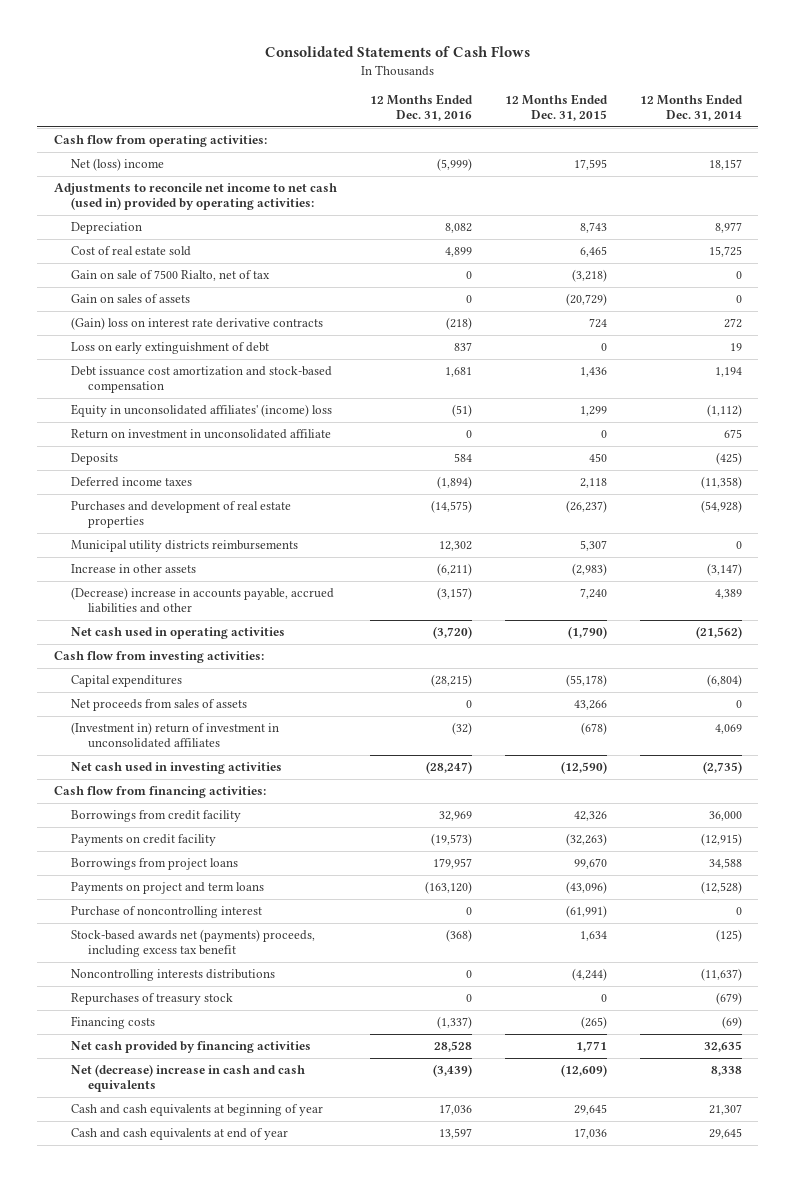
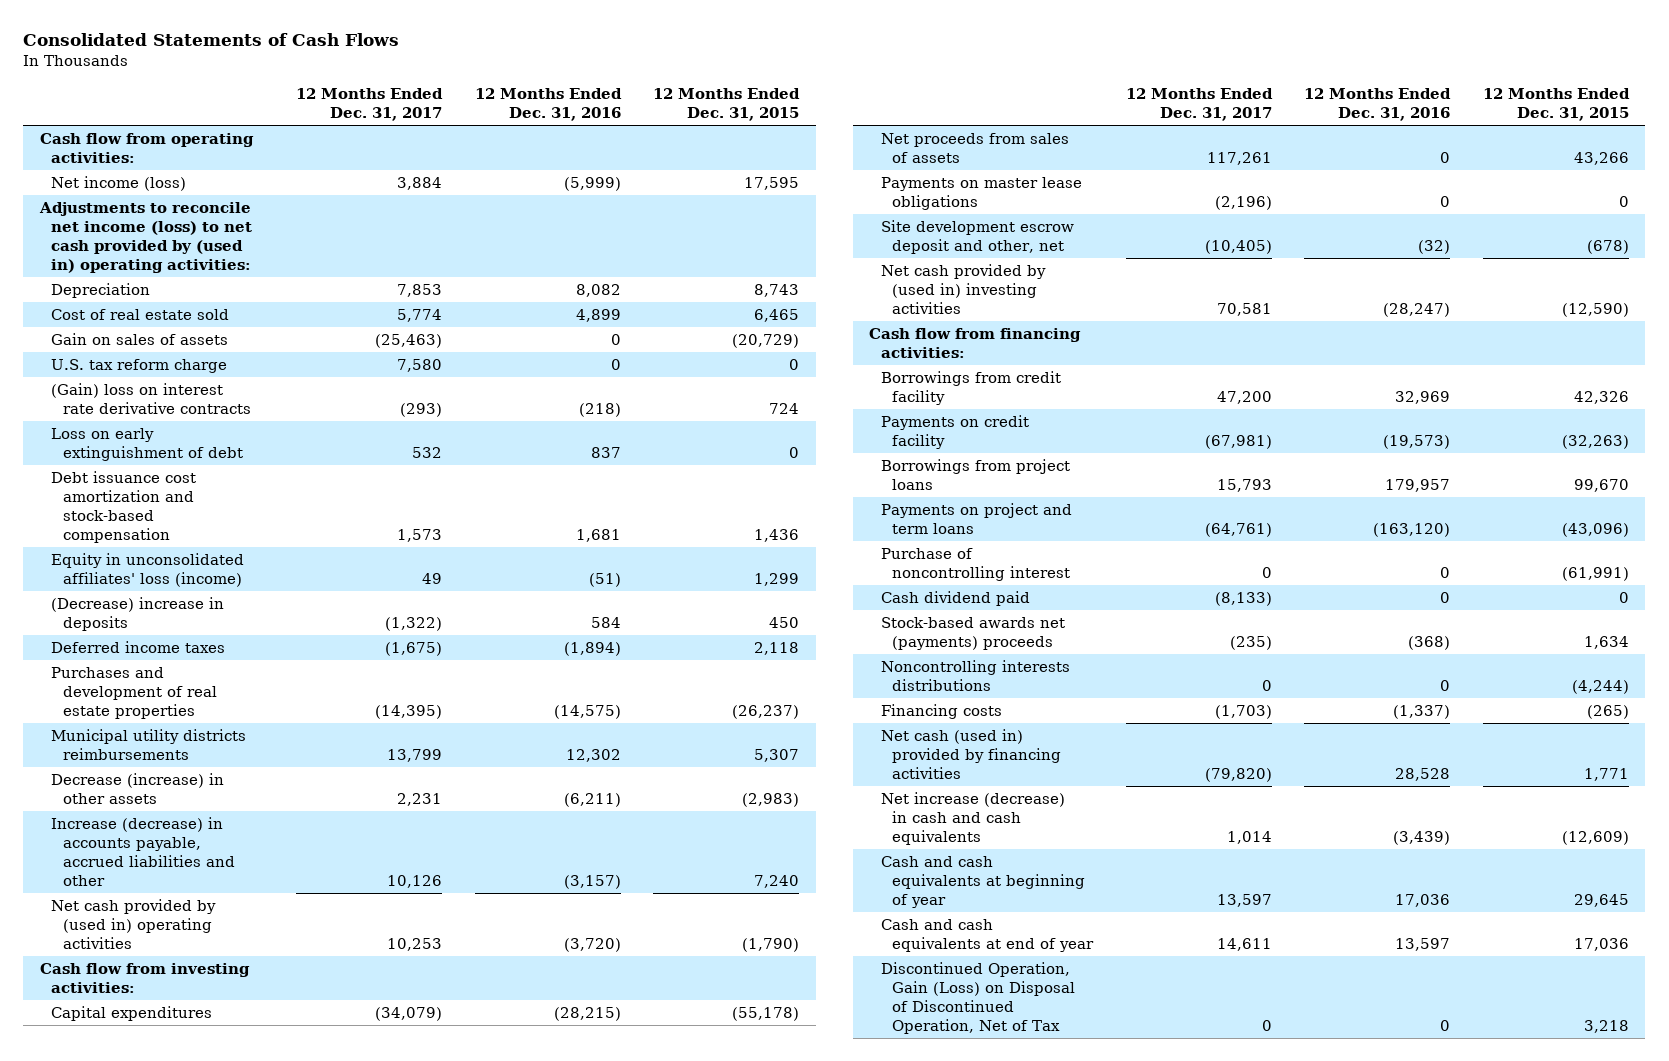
[639,94,743,121] 12 Months Ended Dec. 31, 2014 -> none
none -> [296,88,444,122] 12 Months Ended Dec. 31, 2017
[70,158,164,172] Net (loss) income -> [51,175,187,191] Net income (loss)
[53,183,337,211] Adjustments to reconcile net income to net cash (used in) provided by operating activities: -> [38,201,253,274] Adjustments to reconcile net income (loss) to net cash provided by (used in) operating activities:
[70,270,270,282] Gain on sale of 7500 Rialto, net of tax -> none
none -> [51,358,228,373] U.S. tax reform charge
[70,429,331,440] Return on investment in unconsolidated affiliate -> none
[70,404,332,418] Equity in unconsolidated affiliates' (income) loss -> [51,552,245,587] Equity in unconsolidated affiliates' loss (income)
[70,453,118,466] Deposits -> [51,596,225,631] (Decrease) increase in deposits
[70,564,196,574] Increase in other assets -> [51,772,225,804] Decrease (increase) in other assets
[70,587,334,614] (Decrease) increase in accounts payable, accrued liabilities and other -> [51,816,235,887] Increase (decrease) in accounts payable, accrued liabilities and other
[70,627,285,640] Net cash used in operating activities -> [51,898,217,949] Net cash provided by (used in) operating activities
none -> [880,176,1082,210] Payments on master lease obligations
[70,722,279,749] (Investment in) return of investment in unconsolidated affiliates -> [880,219,1074,254] Site development escrow deposit and other, net
[70,762,282,775] Net cash used in investing activities -> [880,263,1046,314] Net cash provided by (used in) investing activities
none -> [880,590,1030,606] Cash dividend paid
[70,929,315,958] Stock-based awards net (payments) proceeds, including excess tax benefit -> [880,616,1065,650] Stock-based awards net (payments) proceeds
[70,993,233,1006] Repurchases of treasury stock -> none
[70,1041,311,1054] Net cash provided by financing activities -> [880,728,1062,779] Net cash (used in) provided by financing activities
[70,1064,305,1093] Net (decrease) increase in cash and cash equivalents -> [880,791,1065,845] Net increase (decrease) in cash and cash equivalents
none -> [880,961,1076,1035] Discontinued Operation, Gain (Loss) on Disposal of Discontinued Operation, Net of Tax

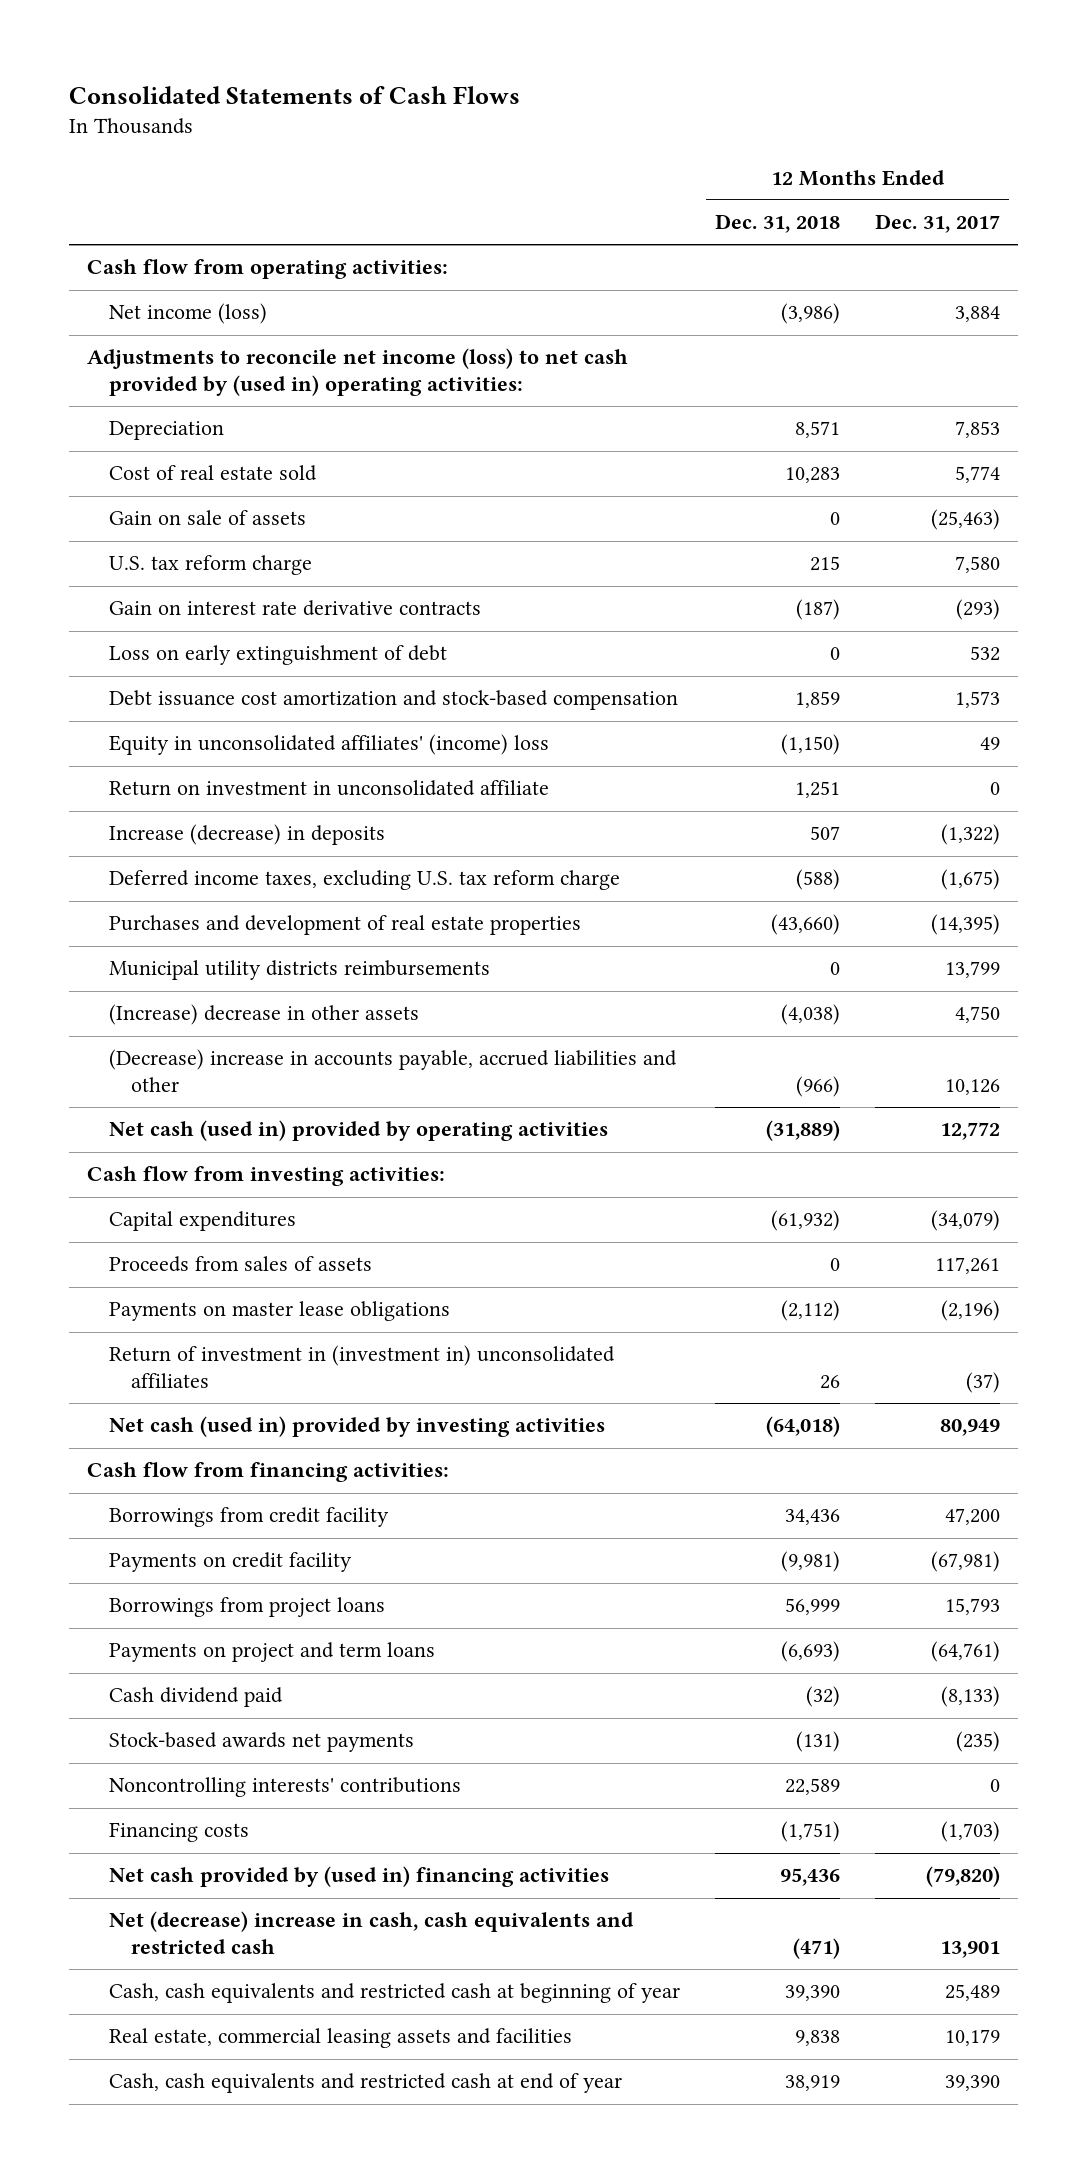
[474,88,622,122] 12 Months Ended Dec. 31, 2016 -> none
[653,88,801,122] 12 Months Ended Dec. 31, 2015 -> none
none -> [715,214,841,234] Dec. 31, 2018
[51,332,229,345] Gain on sales of assets -> [108,510,306,526] Gain on sale of assets
[51,382,251,414] (Gain) loss on interest rate derivative contracts -> [108,600,481,617] Gain on interest rate derivative contracts
[51,552,245,587] Equity in unconsolidated affiliates' loss (income) -> [108,734,549,756] Equity in unconsolidated affiliates' (income) loss
none -> [108,780,549,797] Return on investment in unconsolidated affiliate
[51,596,225,631] (Decrease) increase in deposits -> [108,824,385,846] Increase (decrease) in deposits
[51,640,226,653] Deferred income taxes -> [108,870,620,891] Deferred income taxes, excluding U.S. tax reform charge
[51,772,225,804] Decrease (increase) in other assets -> [108,1004,419,1026] (Increase) decrease in other assets
[397,792,443,806] 2,231 -> [955,1006,1001,1024] 4,750
[51,816,235,887] Increase (decrease) in accounts payable, accrued liabilities and other -> [108,1049,677,1093] (Decrease) increase in accounts payable, accrued liabilities and other
[51,898,217,949] Net cash provided by (used in) operating activities -> [108,1120,608,1142] Net cash (used in) provided by operating activities
[387,937,443,951] 10,253 -> [940,1122,1001,1141] 12,772
[880,132,1069,163] Net proceeds from sales of assets -> [108,1256,372,1273] Proceeds from sales of assets
[880,219,1074,254] Site development escrow deposit and other, net -> none
none -> [108,1345,615,1389] Return of investment in (investment in) unconsolidated affiliates
[880,263,1046,314] Net cash provided by (used in) investing activities -> [108,1416,605,1438] Net cash (used in) provided by investing activities
[1216,302,1272,316] 70,581 -> [940,1419,1001,1437] 80,949
[880,547,1071,581] Purchase of noncontrolling interest -> none
[880,616,1065,650] Stock-based awards net (payments) proceeds -> [108,1732,414,1753] Stock-based awards net payments
[880,659,1070,691] Noncontrolling interests distributions -> [108,1777,461,1798] Noncontrolling interests' contributions
[880,961,1076,1035] Discontinued Operation, Gain (Loss) on Disposal of Discontinued Operation, Net of Tax -> none
[880,728,1062,779] Net cash (used in) provided by financing activities -> [108,1866,609,1888] Net cash provided by (used in) financing activities
[880,791,1065,845] Net increase (decrease) in cash and cash equivalents -> [108,1911,634,1955] Net (decrease) increase in cash, cash equivalents and restricted cash
[1226,830,1272,844] 1,014 -> [940,1941,1001,1959] 13,901
[880,855,1086,908] Cash and cash equivalents at beginning of year -> [108,1983,680,2004] Cash, cash equivalents and restricted cash at beginning of year
[1216,893,1272,907] 13,597 -> [945,1984,1001,2002] 25,489
none -> [108,2028,572,2049] Real estate, commercial leasing assets and facilities
[880,918,1095,952] Cash and cash equivalents at end of year -> [108,2073,622,2094] Cash, cash equivalents and restricted cash at end of year
[1216,937,1272,951] 14,611 -> [945,2075,1001,2092] 39,390

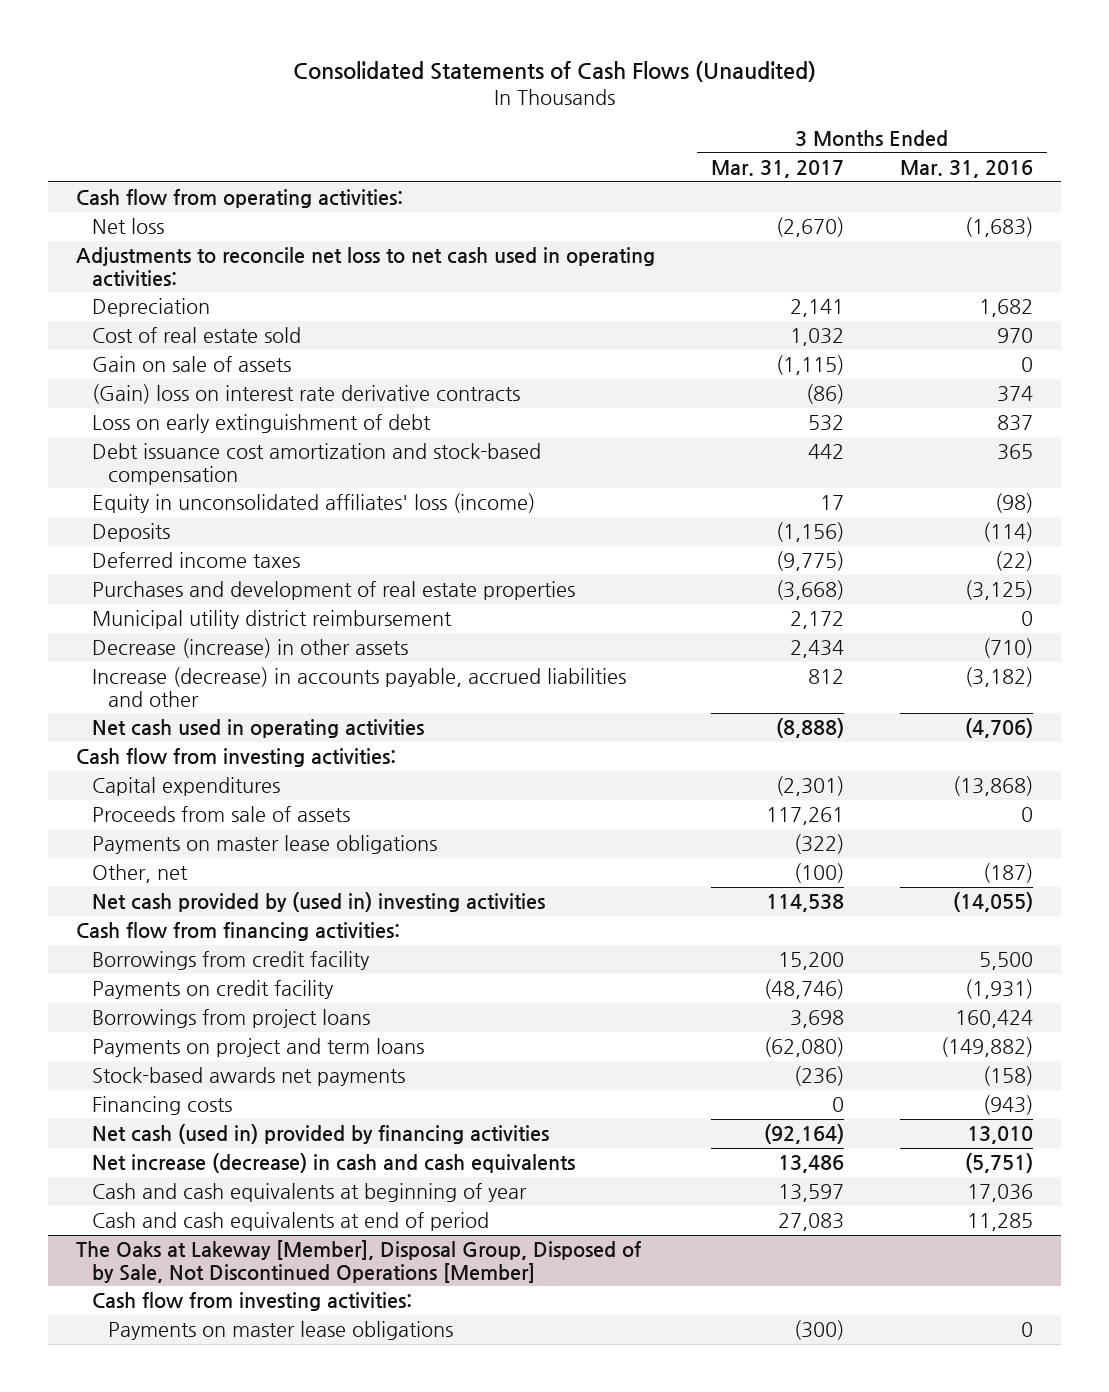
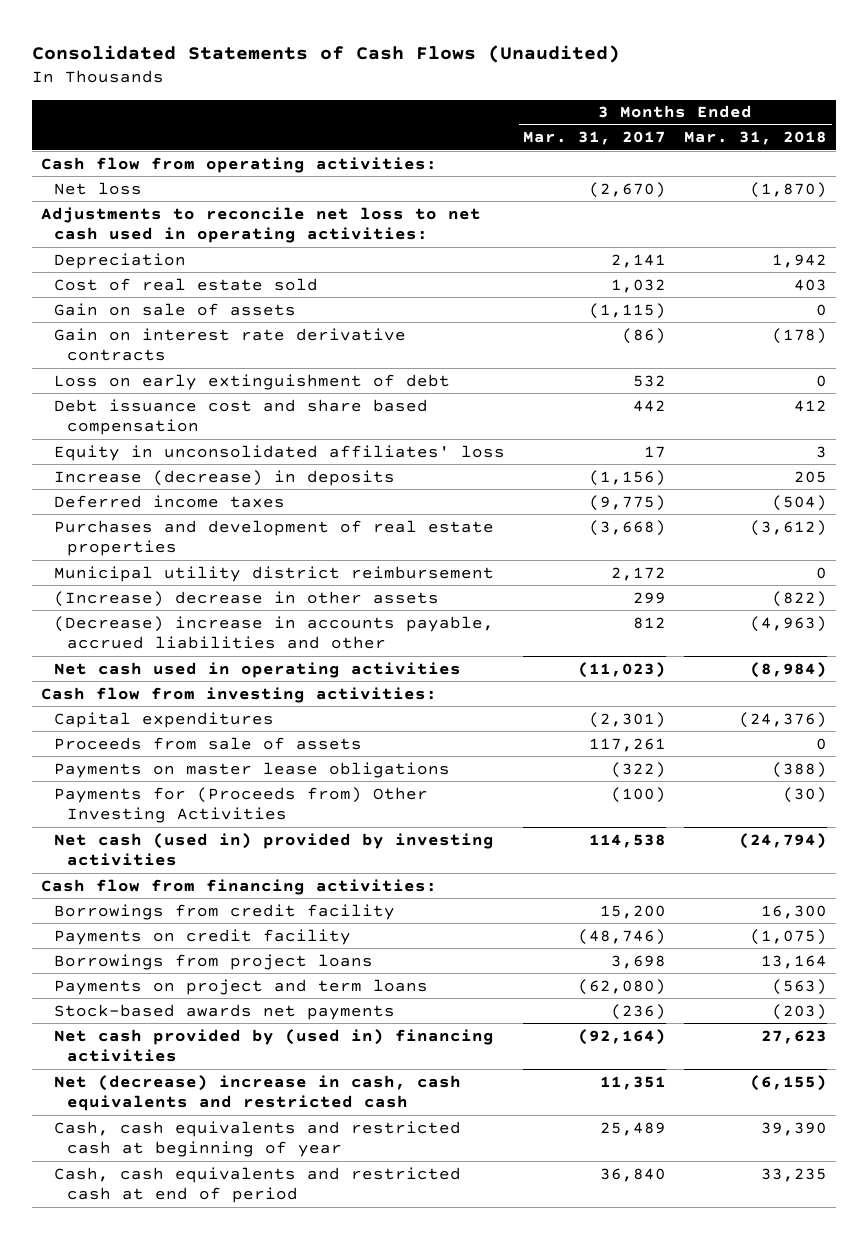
[900,160,1034,179] Mar. 31, 2016 -> none
none -> [684,131,828,146] Mar. 31, 2018
[92,384,521,405] (Gain) loss on interest rate derivative contracts -> [54,327,407,362] Gain on interest rate derivative contracts
[92,443,542,485] Debt issuance cost amortization and stock-based compensation -> [54,398,429,436] Debt issuance cost and share based compensation
[92,493,536,514] Equity in unconsolidated affiliates' loss (income) -> [54,444,506,461] Equity in unconsolidated affiliates' loss
[92,523,171,543] Deposits -> [54,469,396,486] Increase (decrease) in deposits
[92,638,409,659] Decrease (increase) in other assets -> [54,590,440,607] (Increase) decrease in other assets
[790,640,845,659] 2,434 -> [633,591,667,604] 299
[92,667,627,707] Increase (decrease) in accounts payable, accrued liabilities and other -> [54,615,495,650] (Decrease) increase in accounts payable, accrued liabilities and other
[776,718,845,739] (8,888) -> [578,661,667,678] (11,023)
[92,864,189,884] Other, net -> none
none -> [54,786,429,824] Payments for (Proceeds from) Other Investing Activities
[92,892,546,913] Net cash provided by (used in) investing activities -> [54,832,495,867] Net cash (used in) provided by investing activities
[92,1096,233,1116] Financing costs -> none
[76,1240,642,1283] The Oaks at Lakeway [Member], Disposal Group, Disposed of by Sale, Not Discontinued Operations [Member] -> none
[92,1292,413,1312] Cash flow from investing activities: -> none
[108,1321,454,1341] Payments on master lease obligations -> none
[92,1124,550,1145] Net cash (used in) provided by financing activities -> [54,1028,495,1063] Net cash provided by (used in) financing activities
[92,1153,576,1174] Net increase (decrease) in cash and cash equivalents -> [54,1074,462,1112] Net (decrease) increase in cash, cash equivalents and restricted cash
[778,1155,845,1174] 13,486 -> [600,1075,667,1090] 11,351
[92,1183,528,1203] Cash and cash equivalents at beginning of year -> [54,1120,462,1158] Cash, cash equivalents and restricted cash at beginning of year
[778,1184,845,1203] 13,597 -> [600,1121,667,1136] 25,489
[92,1212,490,1232] Cash and cash equivalents at end of period -> [54,1166,462,1204] Cash, cash equivalents and restricted cash at end of period
[778,1213,845,1232] 27,083 -> [600,1167,667,1182] 36,840

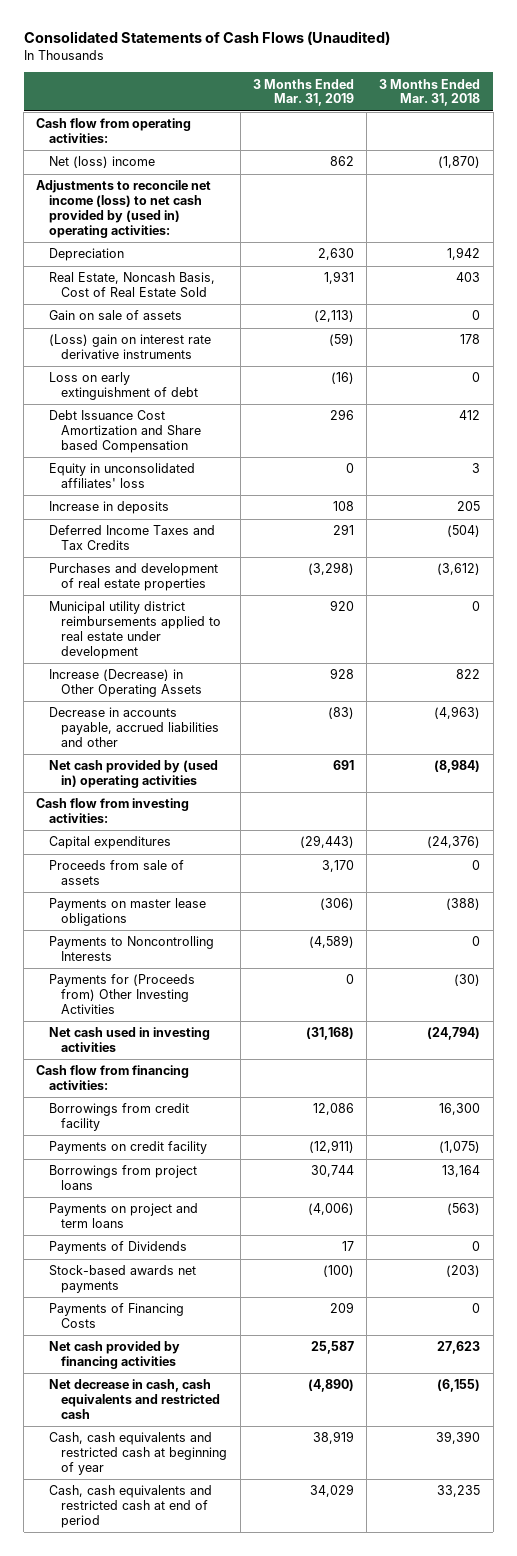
[523,131,667,146] Mar. 31, 2017 -> none
none -> [252,78,354,107] 3 Months Ended Mar. 31, 2019
[54,181,143,195] Net loss -> [48,156,155,169] Net (loss) income
[41,206,482,244] Adjustments to reconcile net loss to net cash used in operating activities: -> [36,180,212,238] Adjustments to reconcile net income (loss) to net cash provided by (used in) operating activities:
[54,277,319,291] Cost of real estate sold -> [48,272,215,299] Real Estate, Noncash Basis, Cost of Real Estate Sold
[54,327,407,362] Gain on interest rate derivative contracts -> [48,334,211,360] (Loss) gain on interest rate derivative instruments
[772,327,828,344] (178) -> [460,334,481,345] 178
[54,398,429,436] Debt issuance cost and share based compensation -> [48,410,202,453] Debt Issuance Cost Amortization and Share based Compensation
[54,469,396,486] Increase (decrease) in deposits -> [48,501,169,515] Increase in deposits
[54,494,286,508] Deferred income taxes -> [48,525,215,551] Deferred Income Taxes and Tax Credits
[54,565,495,582] Municipal utility district reimbursement -> [48,601,222,659] Municipal utility district reimbursements applied to real estate under development
[54,590,440,607] (Increase) decrease in other assets -> [48,669,203,698] Increase (Decrease) in Other Operating Assets
[772,590,828,607] (822) -> [456,669,481,680] 822
[54,615,495,650] (Decrease) increase in accounts payable, accrued liabilities and other -> [48,707,220,747] Decrease in accounts payable, accrued liabilities and other
[54,661,462,678] Net cash used in operating activities -> [48,760,218,789] Net cash provided by (used in) operating activities
none -> [48,936,214,962] Payments to Noncontrolling Interests
[54,832,495,867] Net cash (used in) provided by investing activities -> [48,1027,210,1053] Net cash used in investing activities
none -> [48,1241,187,1255] Payments of Dividends
none -> [48,1303,184,1329] Payments of Financing Costs
[54,1028,495,1063] Net cash provided by (used in) financing activities -> [48,1341,180,1370] Net cash provided by financing activities
[54,1074,462,1112] Net (decrease) increase in cash, cash equivalents and restricted cash -> [48,1379,221,1419] Net decrease in cash, cash equivalents and restricted cash

